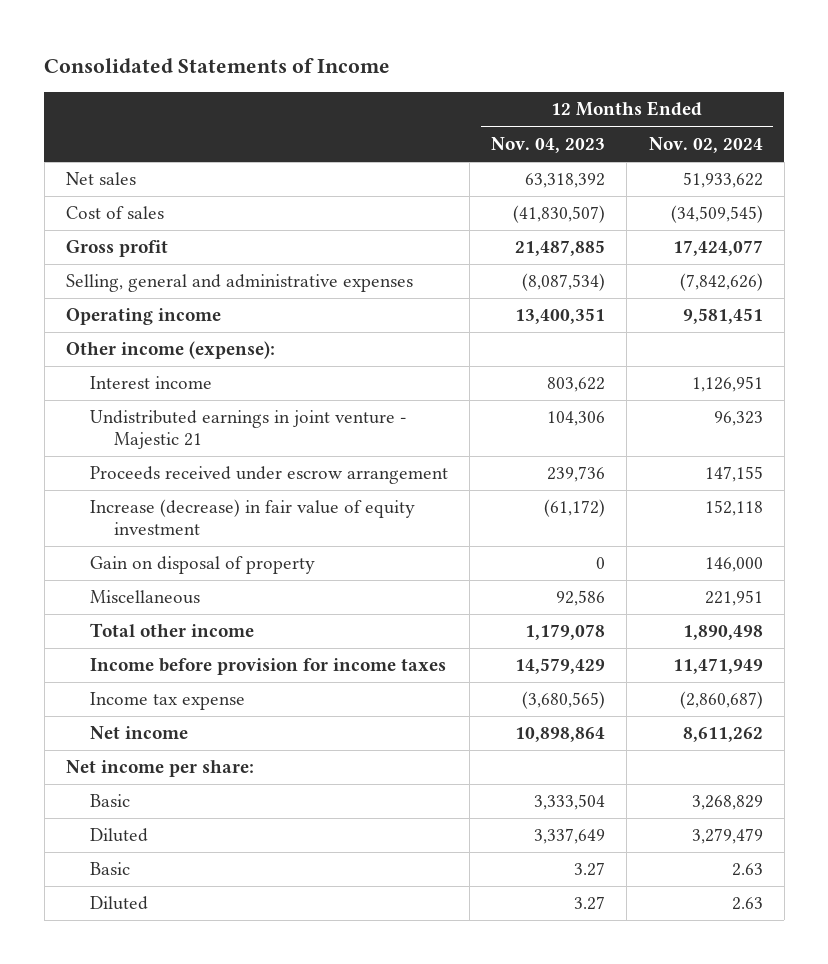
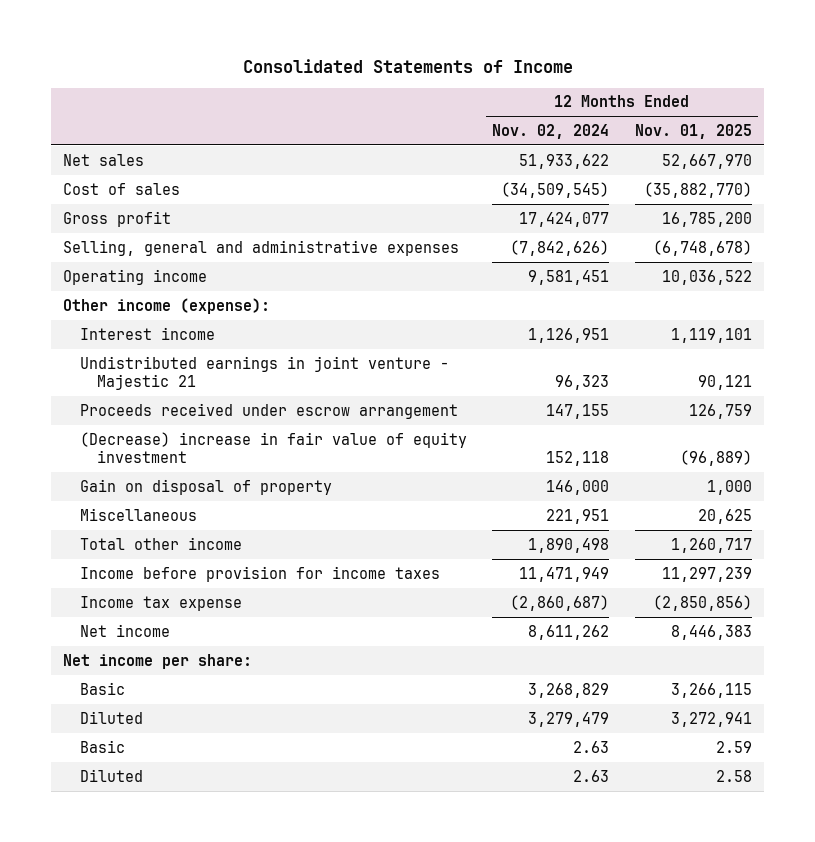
[491,136,606,153] Nov. 04, 2023 -> none
none -> [634,123,752,139] Nov. 01, 2025
[90,499,416,536] Increase (decrease) in fair value of equity investment -> [80,431,468,464] (Decrease) increase in fair value of equity investment

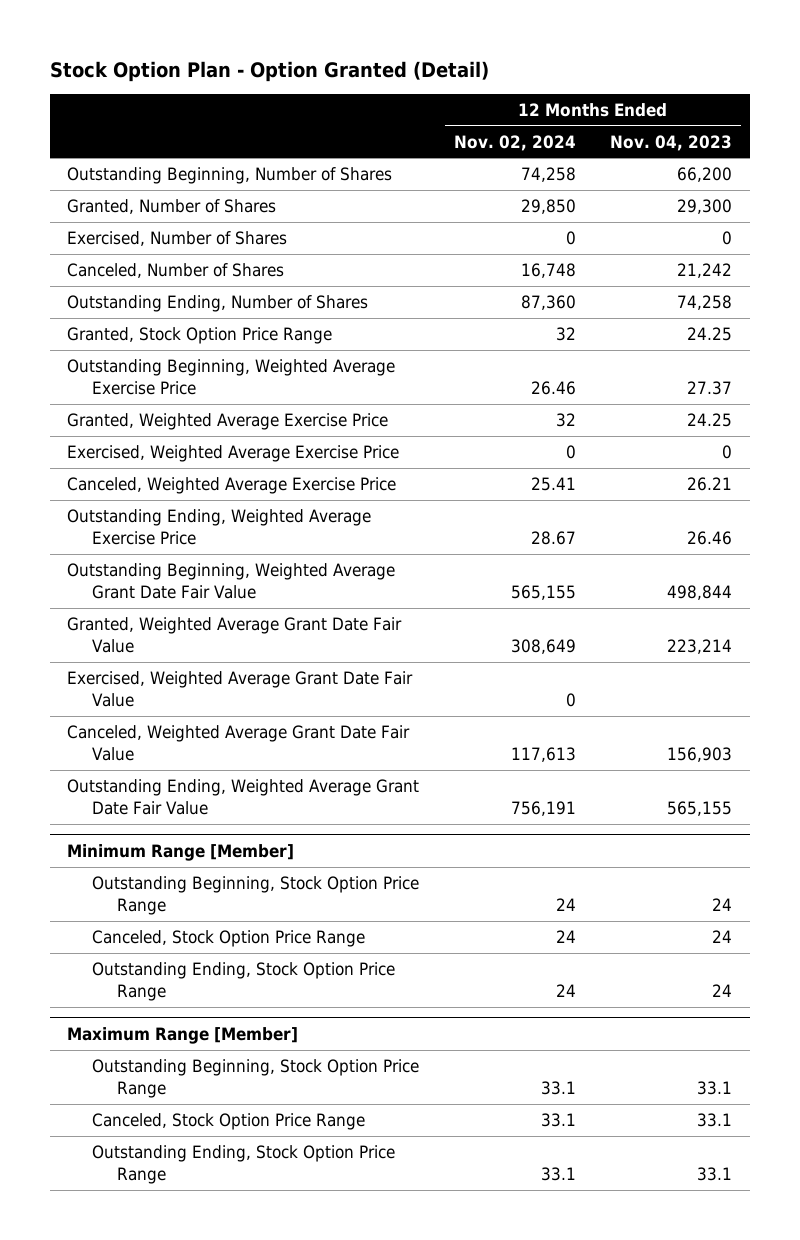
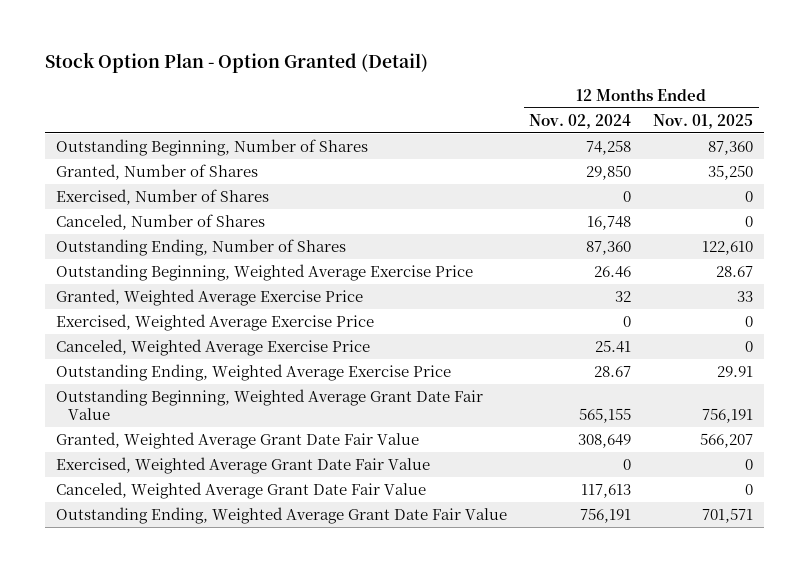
[610,134,733,151] Nov. 04, 2023 -> none
none -> [653,113,754,129] Nov. 01, 2025
[67,327,333,345] Granted, Stock Option Price Range -> none
[67,844,295,862] Minimum Range [Member] -> none
[92,876,420,915] Outstanding Beginning, Stock Option Price Range -> none
[92,930,366,948] Canceled, Stock Option Price Range -> none
[92,962,396,1001] Outstanding Ending, Stock Option Price Range -> none
[67,1027,299,1045] Maximum Range [Member] -> none
[92,1059,420,1098] Outstanding Beginning, Stock Option Price Range -> none
[92,1113,366,1131] Canceled, Stock Option Price Range -> none
[92,1145,396,1184] Outstanding Ending, Stock Option Price Range -> none

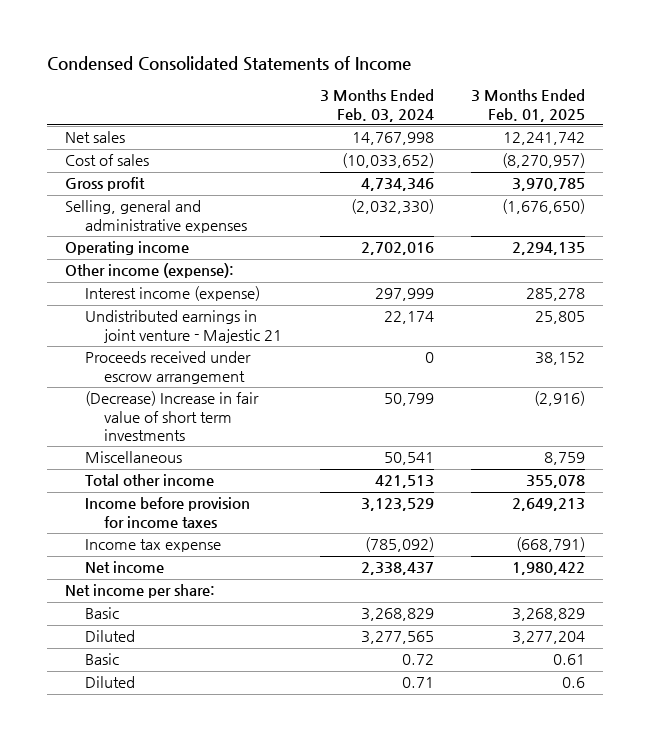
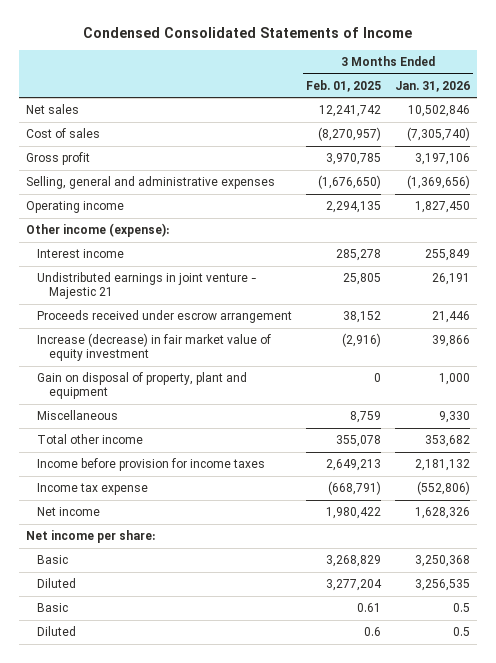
[319,89,434,122] 3 Months Ended Feb. 03, 2024 -> none
none -> [395,80,471,92] Jan. 31, 2026
[84,286,260,302] Interest income (expense) -> [37,249,125,259] Interest income
[84,391,259,442] (Decrease) Increase in fair value of short term investments -> [37,333,272,362] Increase (decrease) in fair market value of equity investment
none -> [37,372,248,400] Gain on disposal of property, plant and equipment

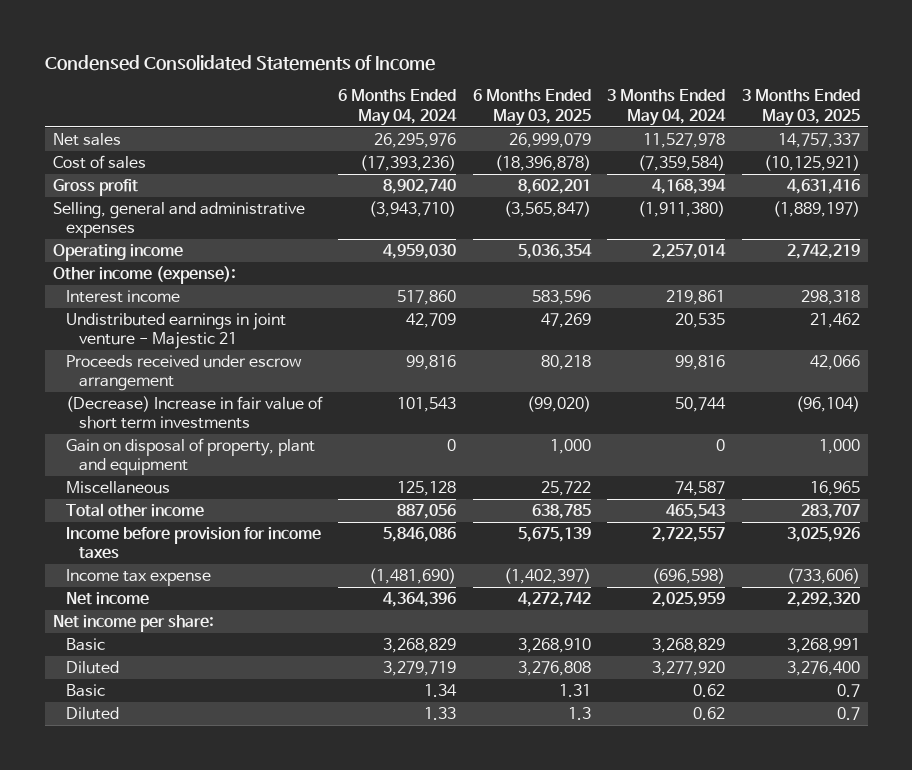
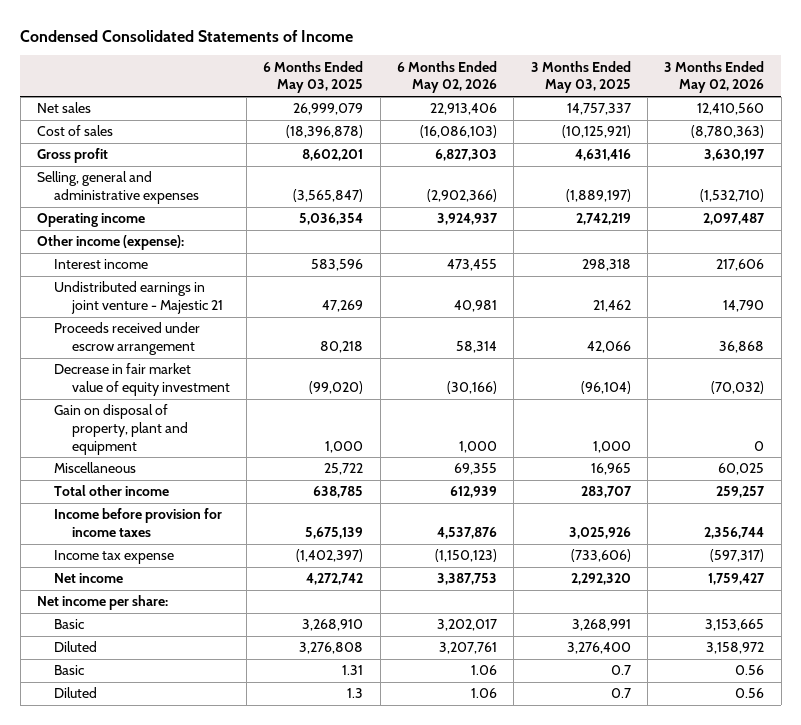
[338,89,458,126] 6 Months Ended May 04, 2024 -> none
[607,89,727,126] 3 Months Ended May 04, 2024 -> none
none -> [397,60,498,94] 6 Months Ended May 02, 2026
none -> [664,60,765,94] 3 Months Ended May 02, 2026
[65,396,323,430] (Decrease) Increase in fair value of short term investments -> [54,363,230,396] Decrease in fair market value of equity investment

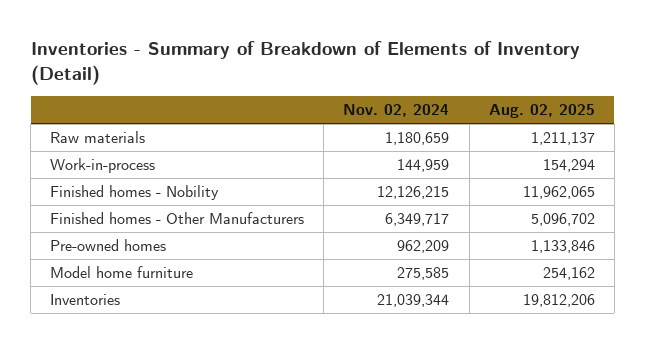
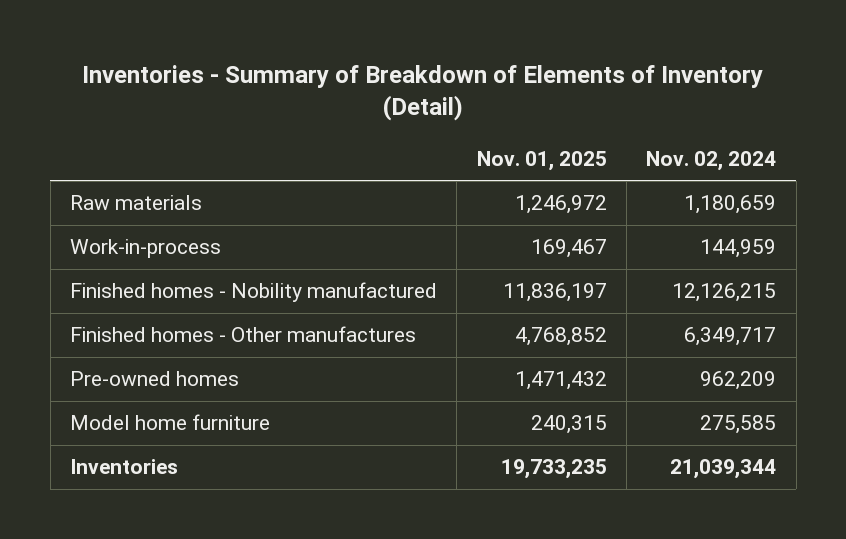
[488,104,595,119] Aug. 02, 2025 -> none
none -> [476,150,607,171] Nov. 01, 2025
[50,185,220,201] Finished homes - Nobility -> [70,282,438,303] Finished homes - Nobility manufactured
[50,212,305,225] Finished homes - Other Manufacturers -> [70,326,417,343] Finished homes - Other manufactures

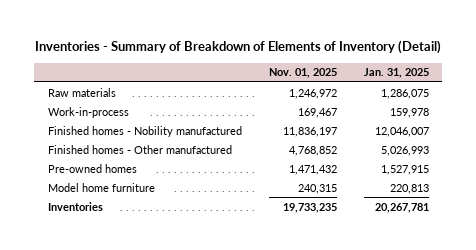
[646,150,777,171] Nov. 02, 2024 -> none
none -> [363,68,429,79] Jan. 31, 2025
[70,326,417,343] Finished homes - Other manufactures -> [47,144,232,154] Finished homes - Other manufactured

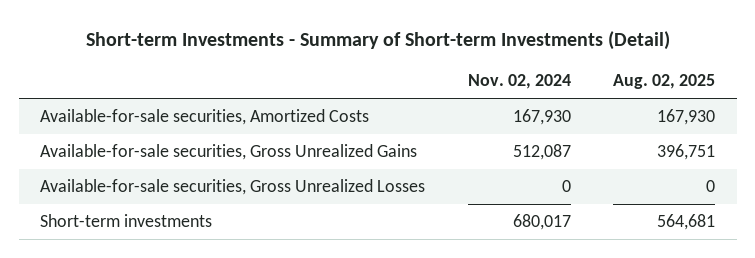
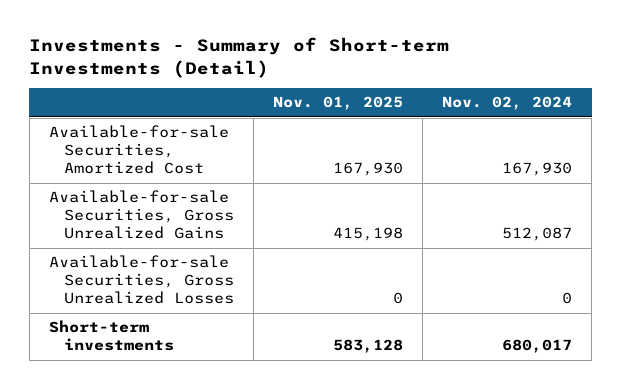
[85,30,670,50] Short-term Investments - Summary of Short-term Investments (Detail) -> [29,37,450,78] Investments - Summary of Short-term Investments (Detail)
[613,74,716,90] Aug. 02, 2025 -> none
none -> [272,96,403,111] Nov. 01, 2025
[40,109,370,126] Available-for-sale securities, Amortized Costs -> [48,125,229,175] Available-for-sale Securities, Amortized Cost
[40,144,418,161] Available-for-sale securities, Gross Unrealized Gains -> [48,190,234,240] Available-for-sale Securities, Gross Unrealized Gains
[40,179,426,196] Available-for-sale securities, Gross Unrealized Losses -> [48,255,234,305] Available-for-sale Securities, Gross Unrealized Losses

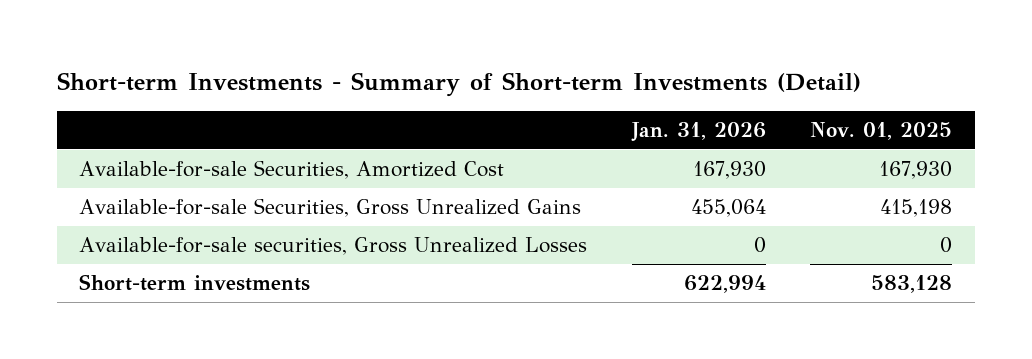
[29,37,450,78] Investments - Summary of Short-term Investments (Detail) -> [57,71,862,97] Short-term Investments - Summary of Short-term Investments (Detail)
[442,96,573,111] Nov. 02, 2024 -> none
none -> [630,121,766,142] Jan. 31, 2026
[48,255,234,305] Available-for-sale Securities, Gross Unrealized Losses -> [79,237,588,256] Available-for-sale securities, Gross Unrealized Losses

